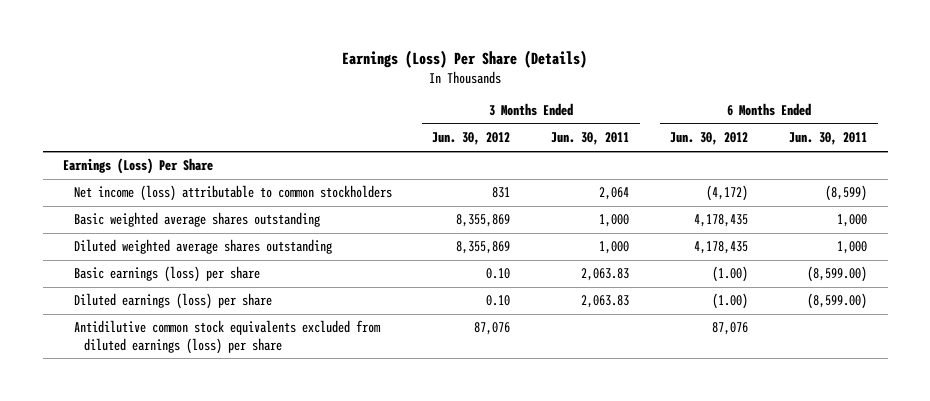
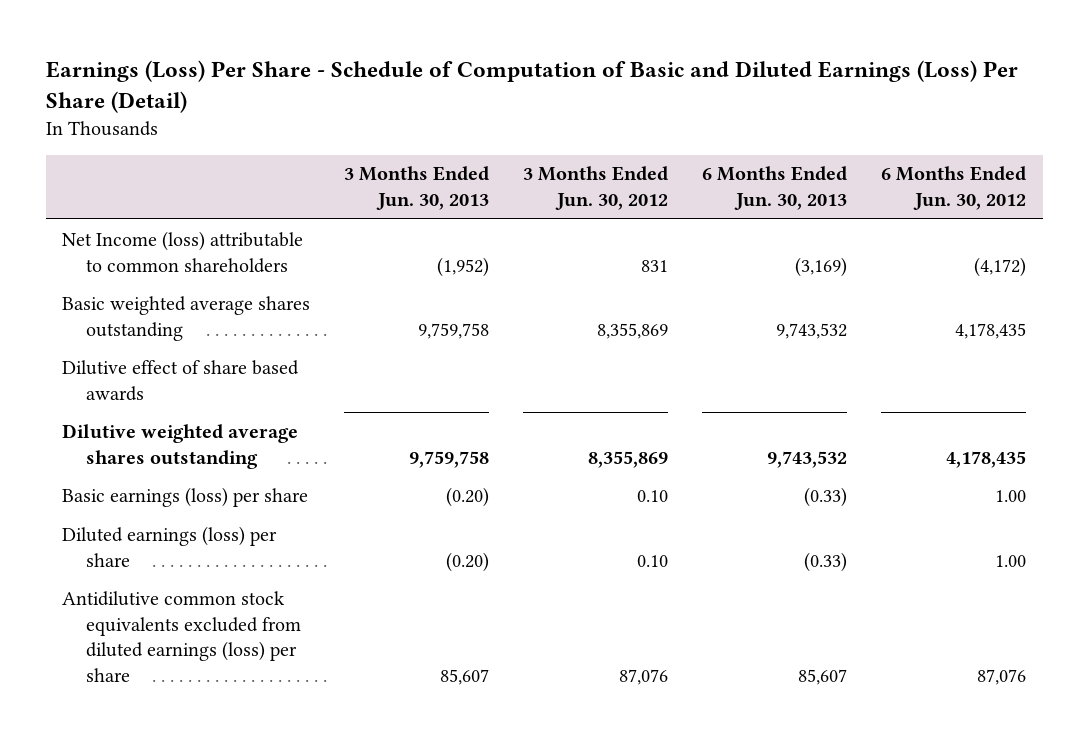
[342,50,588,69] Earnings (Loss) Per Share (Details) -> [45,59,1018,113] Earnings (Loss) Per Share - Schedule of Computation of Basic and Diluted Earnings (Loss) Per Share (Detail)
[551,132,630,146] Jun. 30, 2011 -> none
[789,132,868,146] Jun. 30, 2011 -> none
none -> [344,166,490,211] 3 Months Ended Jun. 30, 2013
none -> [701,166,847,211] 6 Months Ended Jun. 30, 2013
[63,158,214,175] Earnings (Loss) Per Share -> none
[73,185,392,202] Net income (loss) attributable to common stockholders -> [62,230,304,273] Net Income (loss) attributable to common shareholders
none -> [62,359,300,401] Dilutive effect of share based awards
[73,239,332,255] Diluted weighted average shares outstanding -> [62,423,299,469] Dilutive weighted average shares outstanding
[712,266,749,283] (1.00) -> [994,489,1026,502] 1.00
[712,293,749,310] (1.00) -> [994,554,1026,567] 1.00

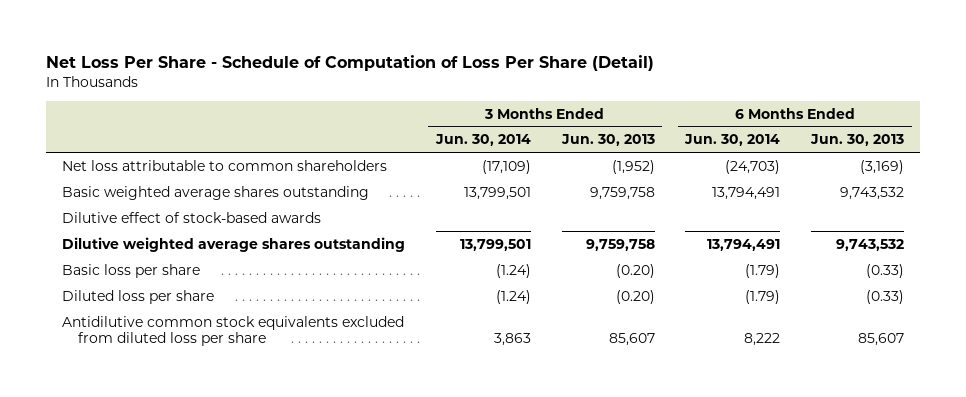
[45,59,1018,113] Earnings (Loss) Per Share - Schedule of Computation of Basic and Diluted Earnings (Loss) Per Share (Detail) -> [46,55,655,72] Net Loss Per Share - Schedule of Computation of Loss Per Share (Detail)
[523,166,669,211] 3 Months Ended Jun. 30, 2012 -> none
[880,166,1026,211] 6 Months Ended Jun. 30, 2012 -> none
none -> [434,134,531,147] Jun. 30, 2014
none -> [684,134,781,147] Jun. 30, 2014
[62,230,304,273] Net Income (loss) attributable to common shareholders -> [61,159,387,171] Net loss attributable to common shareholders
[62,359,300,401] Dilutive effect of share based awards -> [61,211,321,223] Dilutive effect of stock-based awards
[62,486,309,507] Basic earnings (loss) per share -> [61,263,200,278] Basic loss per share
[62,525,278,567] Diluted earnings (loss) per share -> [61,289,214,304] Diluted loss per share
[62,590,302,683] Antidilutive common stock equivalents excluded from diluted earnings (loss) per share -> [61,315,404,347] Antidilutive common stock equivalents excluded from diluted loss per share

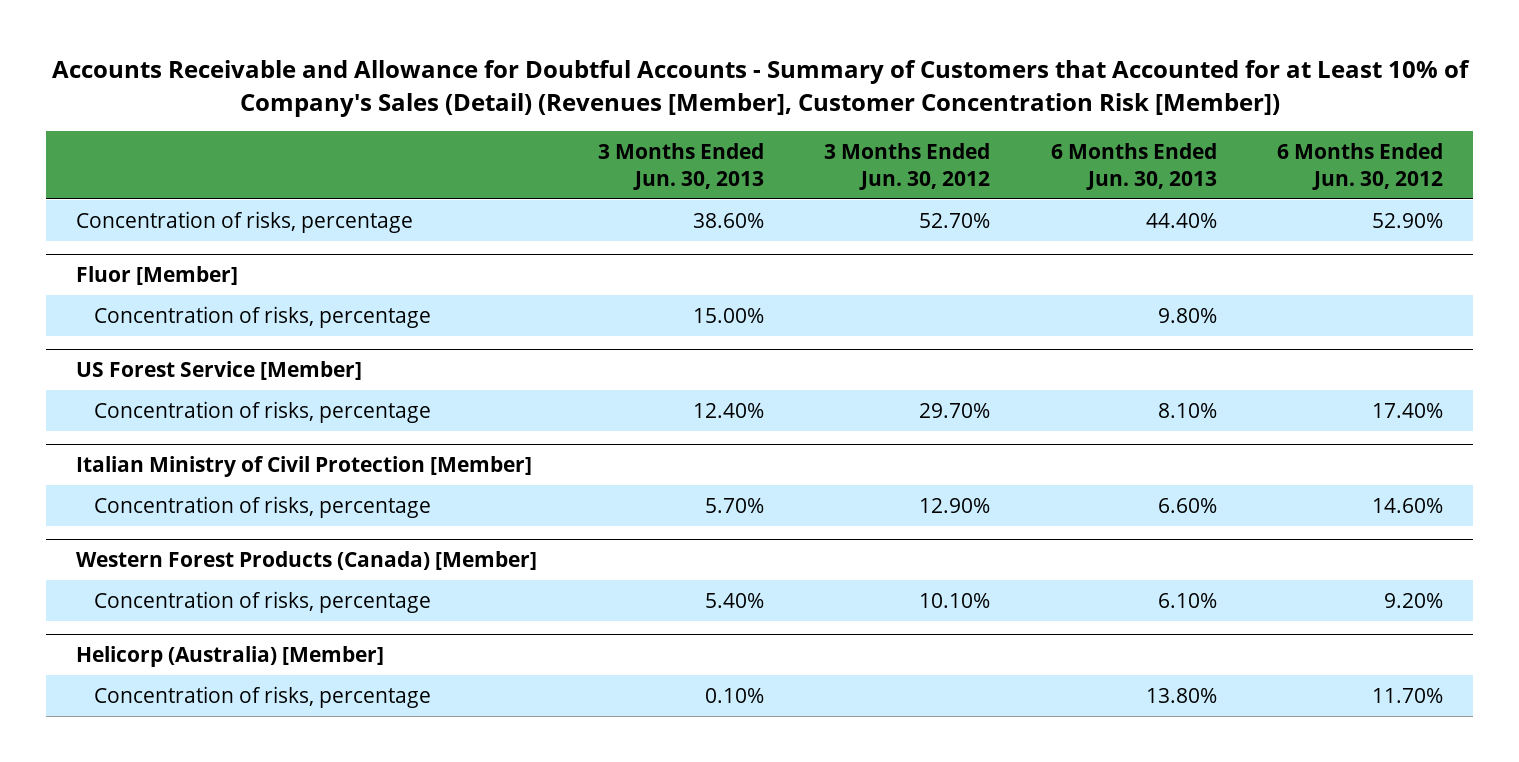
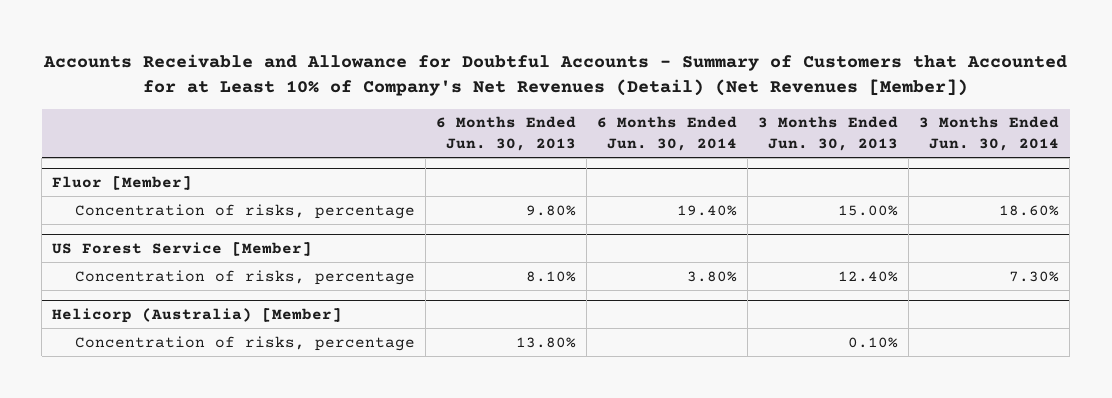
[51,60,1470,117] Accounts Receivable and Allowance for Doubtful Accounts - Summary of Customers that Accounted for at Least 10% of Company's Sales (Detail) (Revenues [Member], Customer Concentration Risk [Member]) -> [42,54,1067,97] Accounts Receivable and Allowance for Doubtful Accounts - Summary of Customers that Accounted for at Least 10% of Company's Net Revenues (Detail) (Net Revenues [Member])
[824,143,991,190] 3 Months Ended Jun. 30, 2012 -> none
[1277,143,1444,190] 6 Months Ended Jun. 30, 2012 -> none
none -> [596,116,737,151] 6 Months Ended Jun. 30, 2014
none -> [919,116,1060,151] 3 Months Ended Jun. 30, 2014
[76,210,414,233] Concentration of risks, percentage -> none
[76,455,533,477] Italian Ministry of Civil Protection [Member] -> none
[94,495,432,518] Concentration of risks, percentage -> none
[76,550,538,570] Western Forest Products (Canada) [Member] -> none
[94,590,432,613] Concentration of risks, percentage -> none

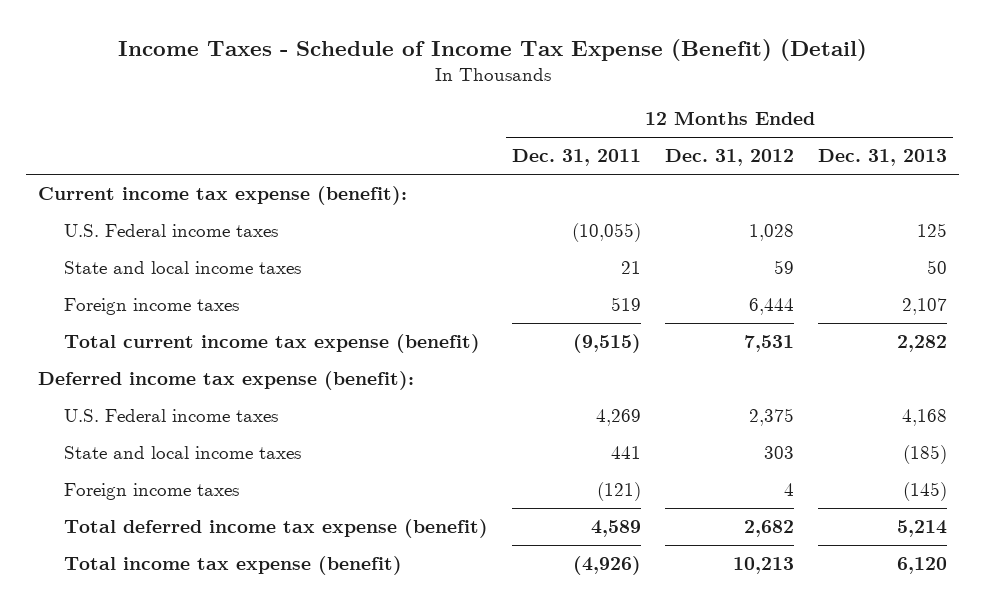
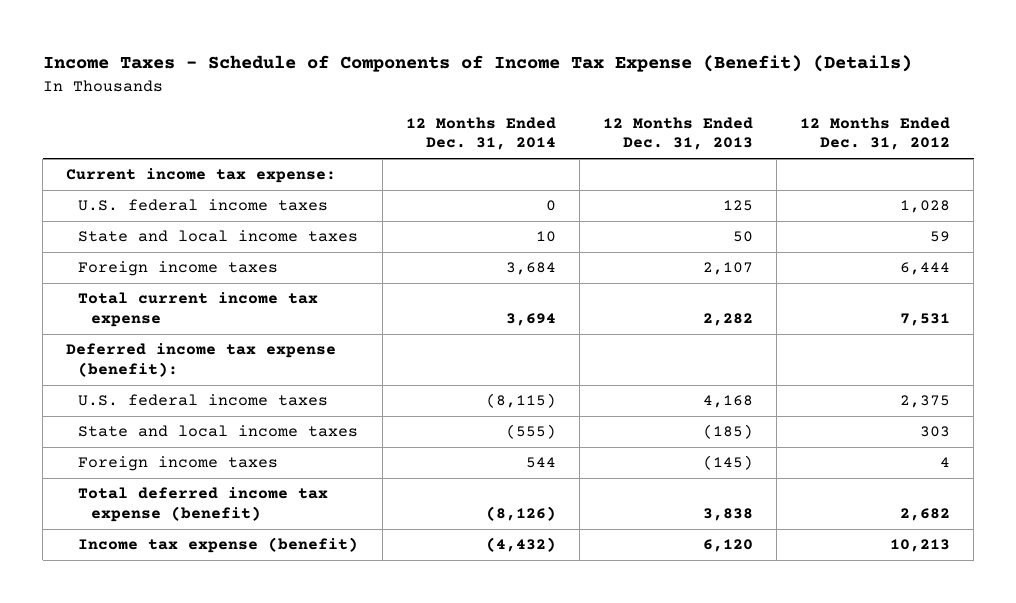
[117,38,867,61] Income Taxes - Schedule of Income Tax Expense (Benefit) (Detail) -> [42,55,912,73] Income Taxes - Schedule of Components of Income Tax Expense (Benefit) (Details)
[512,149,642,167] Dec. 31, 2011 -> none
none -> [405,116,556,151] 12 Months Ended Dec. 31, 2014
[38,185,408,205] Current income tax expense (benefit): -> [66,168,337,184] Current income tax expense:
[64,223,279,237] U.S. Federal income taxes -> [78,199,329,212] U.S. federal income taxes
[64,333,481,353] Total current income tax expense (benefit) -> [78,292,319,328] Total current income tax expense
[64,408,279,422] U.S. Federal income taxes -> [78,394,329,407] U.S. federal income taxes
[897,519,948,537] 5,214 -> [702,508,753,522] 3,838
[64,555,403,575] Total income tax expense (benefit) -> [78,537,359,554] Income tax expense (benefit)

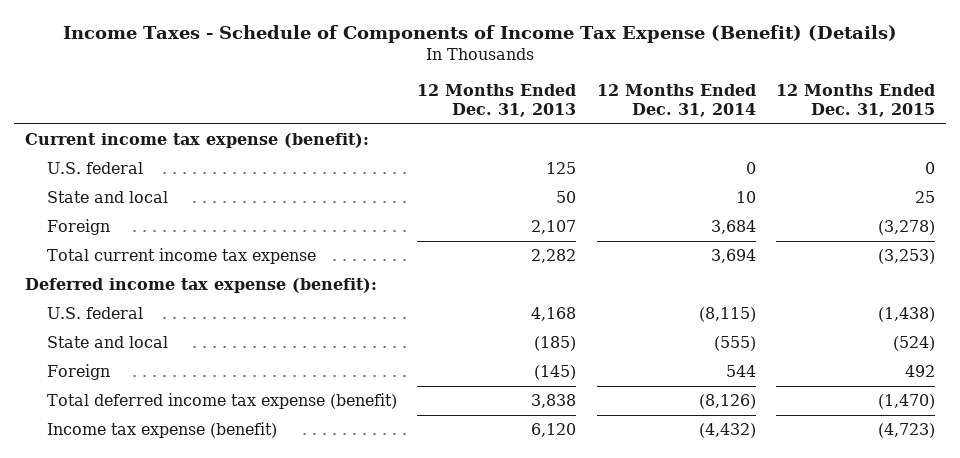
[800,116,951,151] 12 Months Ended Dec. 31, 2012 -> none
none -> [776,83,936,117] 12 Months Ended Dec. 31, 2015
[66,168,337,184] Current income tax expense: -> [24,133,369,149] Current income tax expense (benefit):
[78,199,329,212] U.S. federal income taxes -> [46,162,143,175] U.S. federal
[78,230,359,243] State and local income taxes -> [46,191,168,204] State and local
[78,261,279,277] Foreign income taxes -> [46,219,110,236] Foreign
[78,394,329,407] U.S. federal income taxes -> [46,307,143,320] U.S. federal
[78,425,359,438] State and local income taxes -> [46,336,168,349] State and local
[78,456,279,472] Foreign income taxes -> [46,364,110,381] Foreign

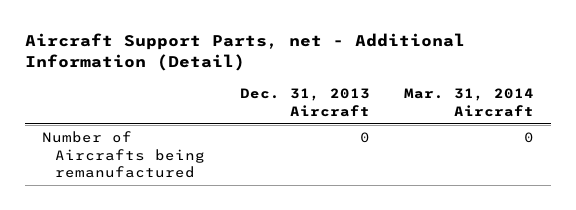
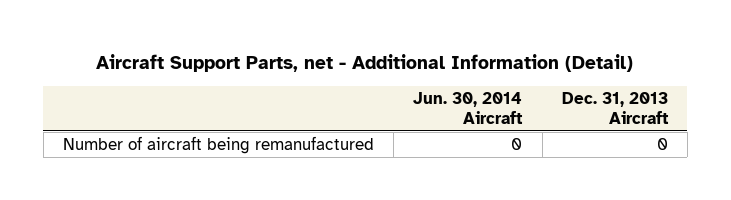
[403,88,534,117] Mar. 31, 2014 Aircraft -> none
none -> [413,91,524,125] Jun. 30, 2014 Aircraft
[42,131,206,179] Number of Aircrafts being remanufactured -> [62,136,374,155] Number of aircraft being remanufactured

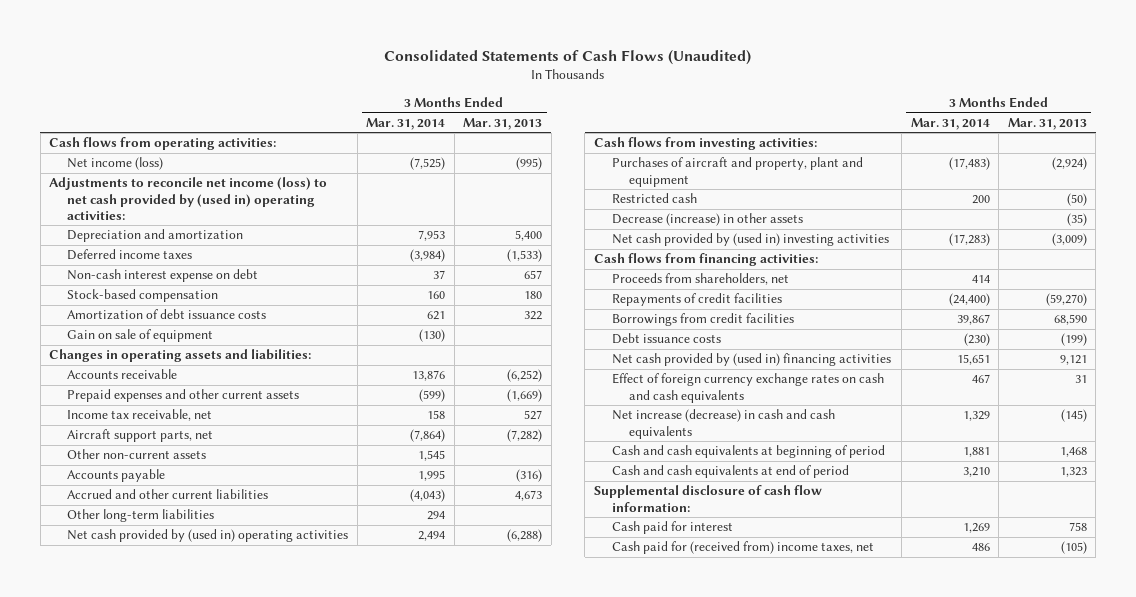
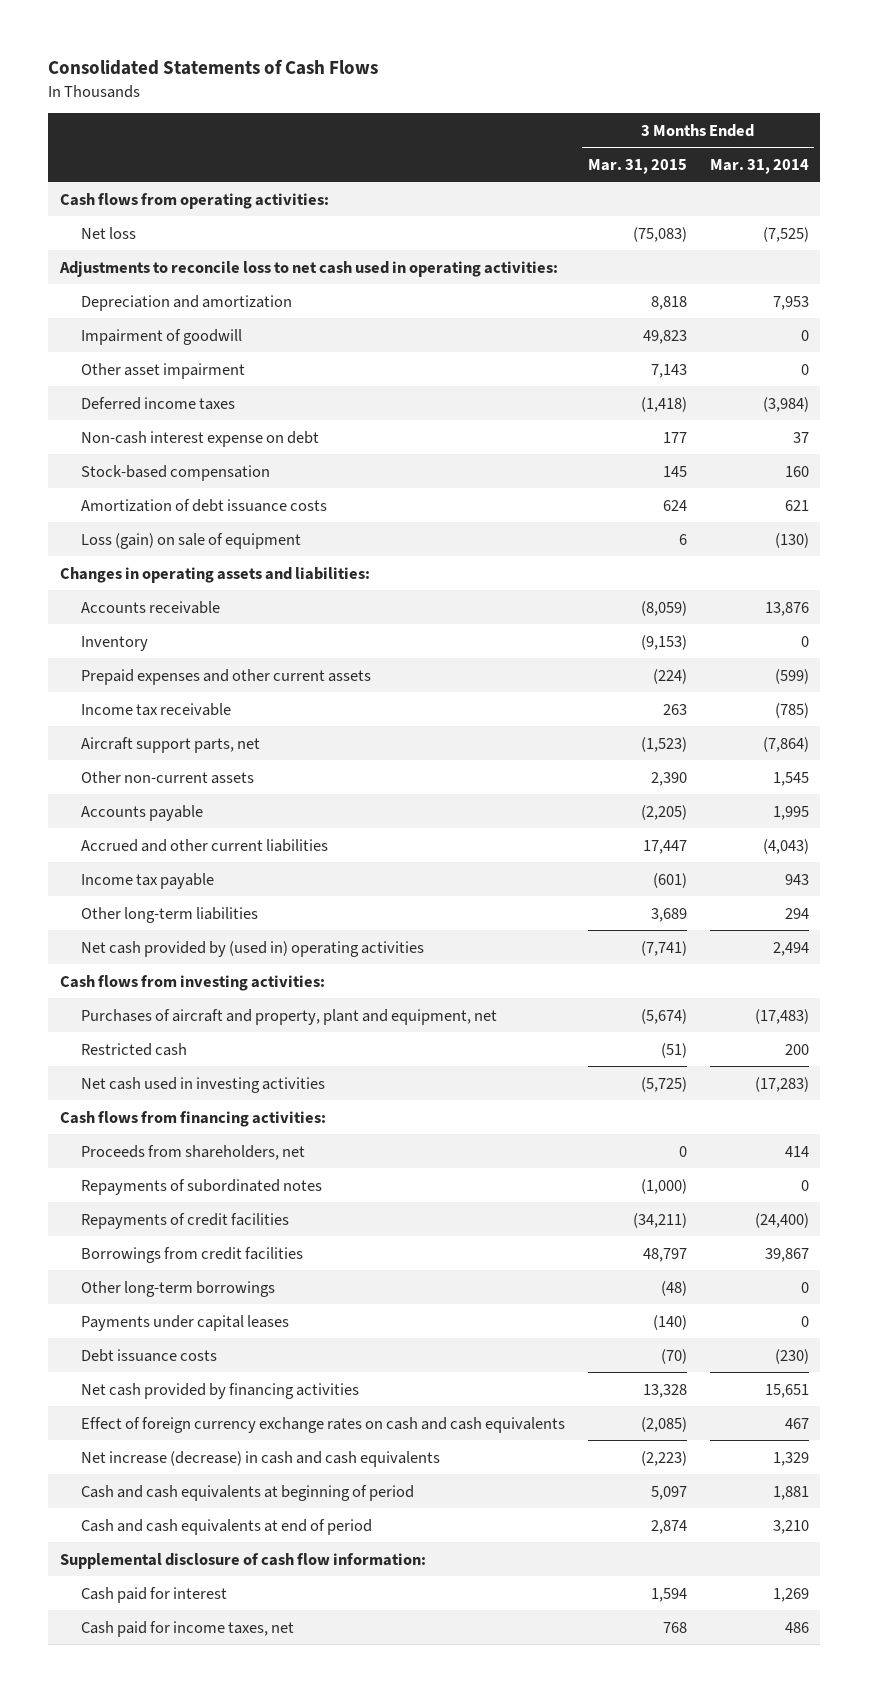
[384,50,752,66] Consolidated Statements of Cash Flows (Unaudited) -> [48,59,379,76] Consolidated Statements of Cash Flows
[463,117,543,130] Mar. 31, 2013 -> none
none -> [587,158,687,174] Mar. 31, 2015
[67,157,164,171] Net income (loss) -> [81,226,137,239] Net loss
[49,177,328,220] Adjustments to reconcile net income (loss) to net cash provided by (used in) operating activities: -> [58,260,558,277] Adjustments to reconcile loss to net cash used in operating activities:
none -> [81,328,243,345] Impairment of goodwill
none -> [81,362,246,379] Other asset impairment
[67,329,214,343] Gain on sale of equipment -> [81,532,302,549] Loss (gain) on sale of equipment
none -> [81,635,149,651] Inventory
[67,409,213,422] Income tax receivable, net -> [81,702,232,716] Income tax receivable
[427,410,446,420] 158 -> [774,702,809,718] (785)
none -> [81,872,215,889] Income tax payable
[611,157,863,187] Purchases of aircraft and property, plant and equipment -> [81,1008,498,1025] Purchases of aircraft and property, plant and equipment, net
[611,213,803,227] Decrease (increase) in other assets -> none
[611,233,889,247] Net cash provided by (used in) investing activities -> [81,1076,326,1093] Net cash used in investing activities
none -> [81,1178,323,1195] Repayments of subordinated notes
none -> [81,1280,276,1297] Other long-term borrowings
none -> [81,1314,290,1331] Payments under capital leases
[611,353,891,367] Net cash provided by (used in) financing activities -> [81,1382,360,1399] Net cash provided by financing activities
[611,541,874,555] Cash paid for (received from) income taxes, net -> [81,1620,295,1637] Cash paid for income taxes, net

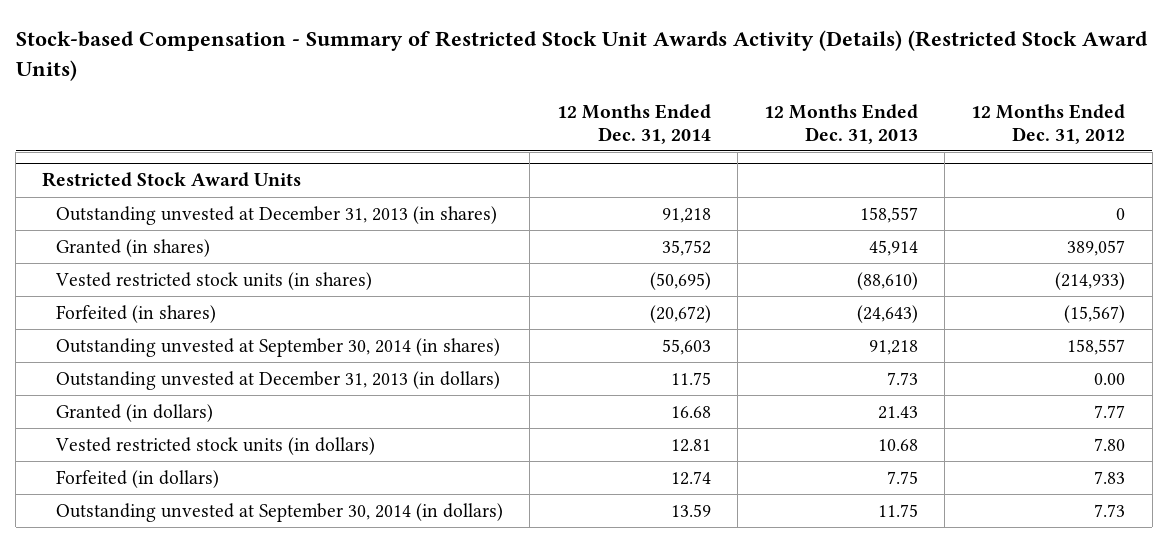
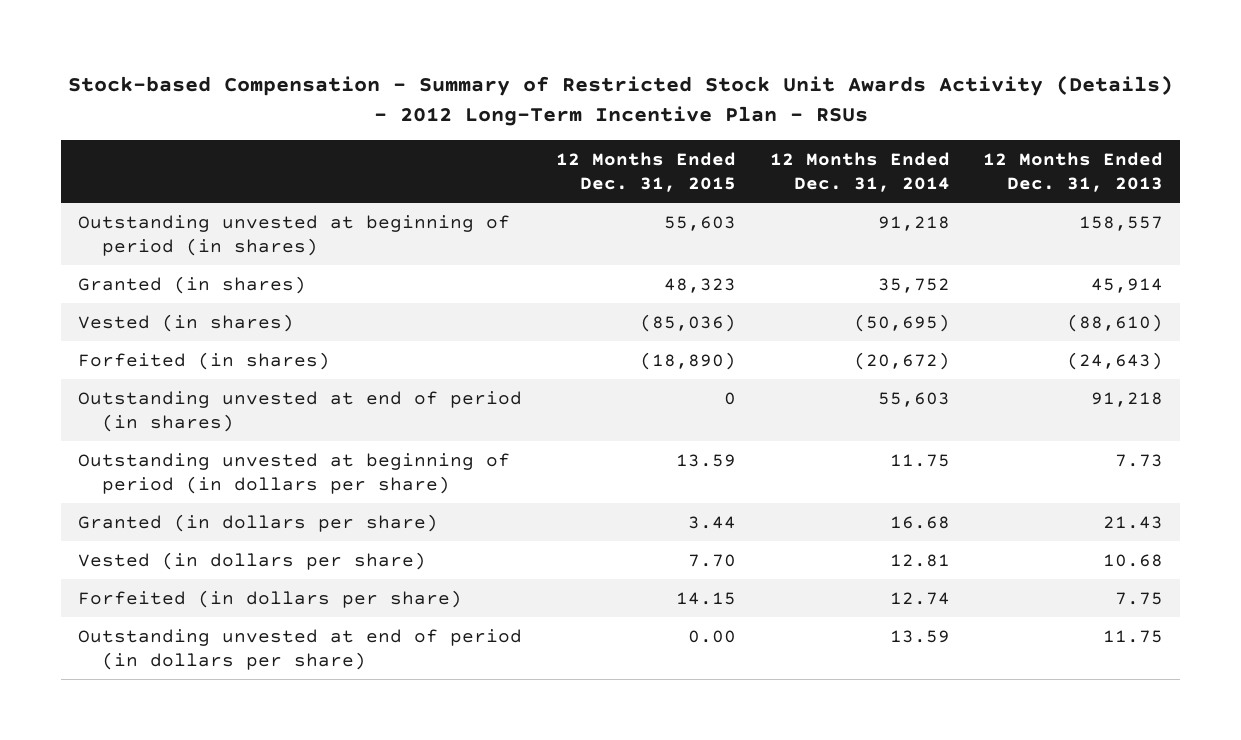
[15,29,1148,81] Stock-based Compensation - Summary of Restricted Stock Unit Awards Activity (Details) (Restricted Stock Award Units) -> [67,74,1173,126] Stock-based Compensation - Summary of Restricted Stock Unit Awards Activity (Details) - 2012 Long-Term Incentive Plan - RSUs
[971,103,1126,144] 12 Months Ended Dec. 31, 2012 -> none
none -> [555,151,736,193] 12 Months Ended Dec. 31, 2015
[42,172,302,188] Restricted Stock Award Units -> none
[56,205,498,225] Outstanding unvested at December 31, 2013 (in shares) -> [77,214,510,257] Outstanding unvested at beginning of period (in shares)
[55,271,373,290] Vested restricted stock units (in shares) -> [77,313,294,332] Vested (in shares)
[56,337,501,357] Outstanding unvested at September 30, 2014 (in shares) -> [77,390,522,433] Outstanding unvested at end of period (in shares)
[56,370,501,390] Outstanding unvested at December 31, 2013 (in dollars) -> [77,452,510,495] Outstanding unvested at beginning of period (in dollars per share)
[56,403,214,422] Granted (in dollars) -> [77,513,438,532] Granted (in dollars per share)
[55,436,376,455] Vested restricted stock units (in dollars) -> [77,551,426,570] Vested (in dollars per share)
[56,469,220,488] Forfeited (in dollars) -> [77,589,462,608] Forfeited (in dollars per share)
[56,502,504,522] Outstanding unvested at September 30, 2014 (in dollars) -> [77,628,522,671] Outstanding unvested at end of period (in dollars per share)

